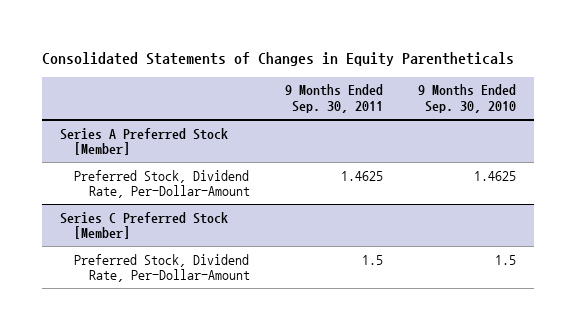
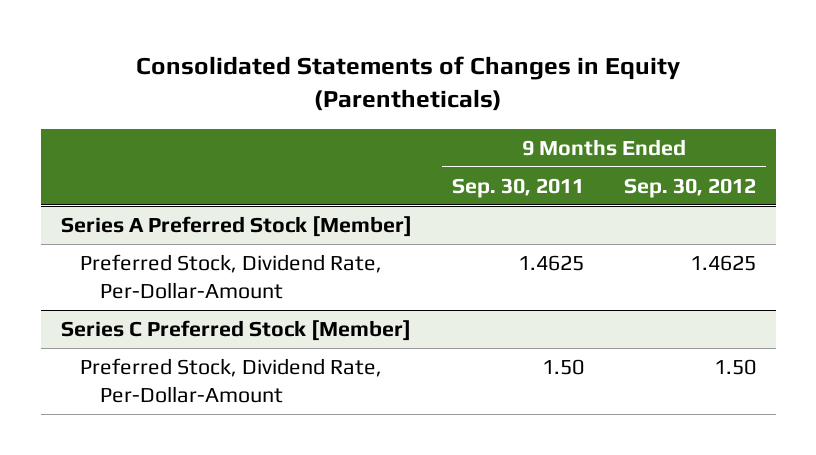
[42,52,515,67] Consolidated Statements of Changes in Equity Parentheticals -> [136,55,681,112] Consolidated Statements of Changes in Equity (Parentheticals)
[418,84,517,114] 9 Months Ended Sep. 30, 2010 -> none
none -> [623,177,756,198] Sep. 30, 2012
[362,254,384,265] 1.5 -> [541,359,584,376] 1.50

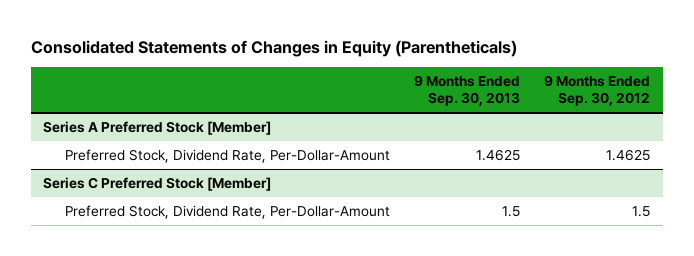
[451,177,584,198] Sep. 30, 2011 -> none
none -> [414,74,521,107] 9 Months Ended Sep. 30, 2013
[713,359,756,376] 1.50 -> [632,205,651,217] 1.5

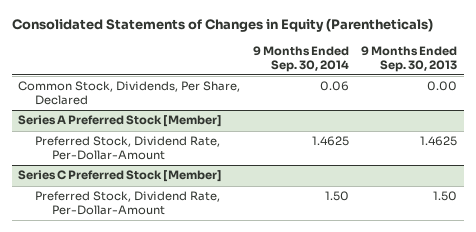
[544,74,651,107] 9 Months Ended Sep. 30, 2012 -> none
none -> [252,46,349,72] 9 Months Ended Sep. 30, 2014
none -> [18,81,241,106] Common Stock, Dividends, Per Share, Declared
[502,205,521,217] 1.5 -> [433,191,458,202] 1.50

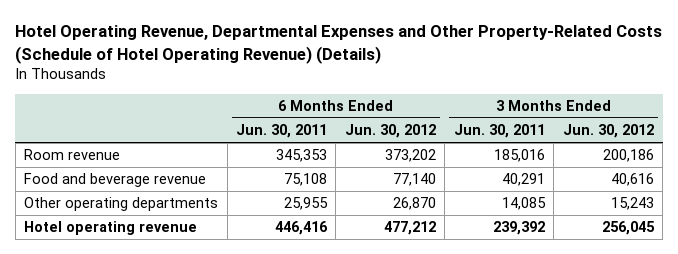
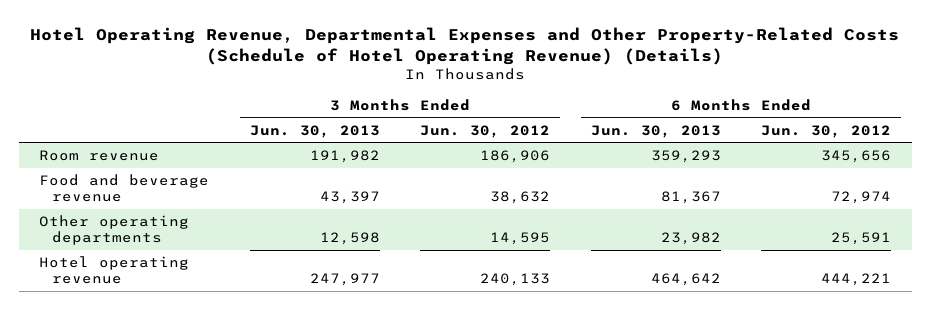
[235,124,327,139] Jun. 30, 2011 -> none
[453,124,545,139] Jun. 30, 2011 -> none
none -> [249,124,380,138] Jun. 30, 2013
none -> [590,124,721,138] Jun. 30, 2013
[384,149,436,163] 373,202 -> [821,150,892,164] 345,656
[602,149,654,163] 200,186 -> [480,150,551,164] 186,906
[392,173,436,187] 77,140 -> [831,191,892,205] 72,974
[610,173,654,187] 40,616 -> [490,191,551,205] 38,632
[392,197,436,211] 26,870 -> [831,232,892,246] 25,591
[610,197,654,211] 15,243 -> [490,232,551,246] 14,595
[383,221,436,236] 477,212 -> [821,273,892,287] 444,221
[601,221,655,236] 256,045 -> [480,273,551,287] 240,133

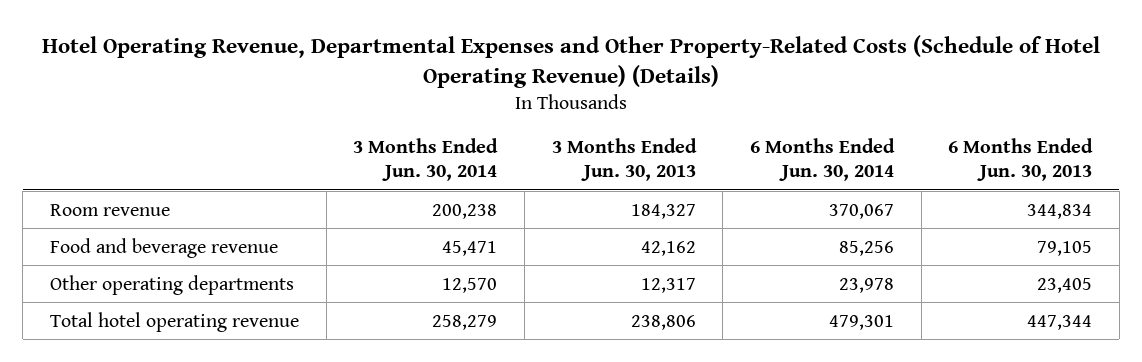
[420,124,551,138] Jun. 30, 2012 -> none
[761,124,892,138] Jun. 30, 2012 -> none
none -> [353,138,499,182] 3 Months Ended Jun. 30, 2014
none -> [749,138,895,182] 6 Months Ended Jun. 30, 2014
[309,150,380,164] 191,982 -> [630,203,696,219] 184,327
[650,150,721,164] 359,293 -> [1027,203,1093,219] 344,834
[319,191,380,205] 43,397 -> [640,240,696,256] 42,162
[660,191,721,205] 81,367 -> [1037,240,1093,256] 79,105
[319,232,380,246] 12,598 -> [640,277,696,293] 12,317
[660,232,721,246] 23,982 -> [1037,277,1093,293] 23,405
[39,256,190,285] Hotel operating revenue -> [49,311,299,332] Total hotel operating revenue
[309,273,380,287] 247,977 -> [630,314,696,330] 238,806
[650,273,721,287] 464,642 -> [1027,314,1093,330] 447,344

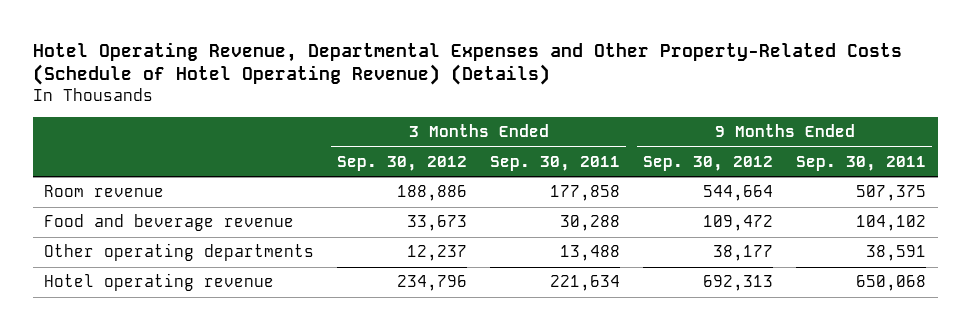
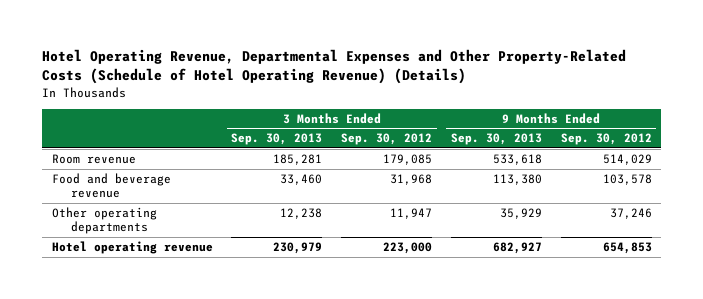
[490,155,621,171] Sep. 30, 2011 -> none
[796,155,927,171] Sep. 30, 2011 -> none
none -> [231,133,323,146] Sep. 30, 2013
none -> [450,133,542,146] Sep. 30, 2013
[397,185,468,202] 188,886 -> [383,154,433,166] 179,085
[703,185,774,202] 544,664 -> [602,154,652,166] 514,029
[407,215,468,232] 33,673 -> [390,174,433,186] 31,968
[703,215,774,232] 109,472 -> [602,174,652,186] 103,578
[407,245,468,262] 12,237 -> [390,208,433,220] 11,947
[713,245,774,262] 38,177 -> [609,208,652,220] 37,246
[397,275,468,292] 234,796 -> [383,242,433,255] 223,000
[703,275,774,292] 692,313 -> [602,242,652,255] 654,853

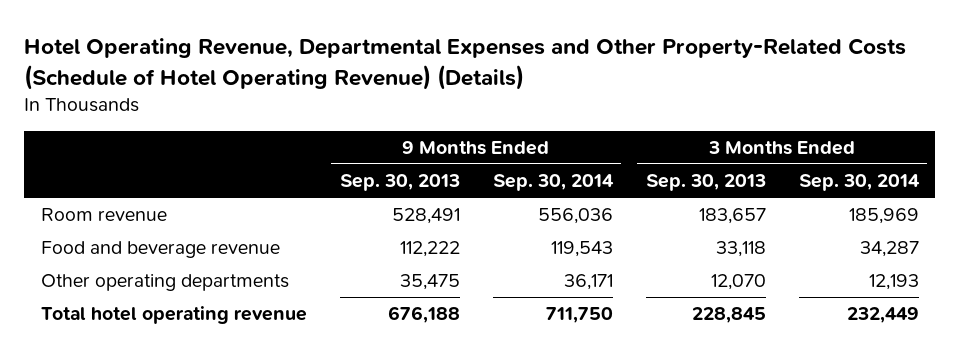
[341,133,433,146] Sep. 30, 2012 -> none
[560,133,652,146] Sep. 30, 2012 -> none
none -> [492,174,614,192] Sep. 30, 2014
none -> [798,174,920,192] Sep. 30, 2014
[273,154,323,166] 185,281 -> [698,208,766,225] 183,657
[492,154,542,166] 533,618 -> [391,208,460,225] 528,491
[280,174,323,186] 33,460 -> [715,241,766,258] 33,118
[492,174,542,186] 113,380 -> [399,241,460,258] 112,222
[280,208,323,220] 12,238 -> [710,274,766,291] 12,070
[499,208,542,220] 35,929 -> [399,274,460,291] 35,475
[51,241,213,255] Hotel operating revenue -> [40,306,307,325] Total hotel operating revenue
[273,242,323,255] 230,979 -> [691,307,766,324] 228,845
[492,242,542,255] 682,927 -> [387,306,460,324] 676,188

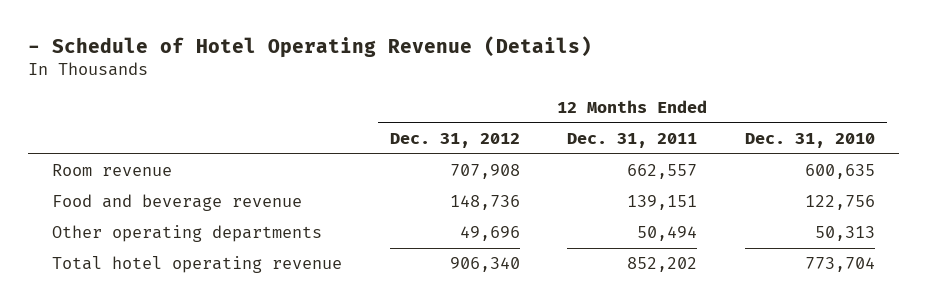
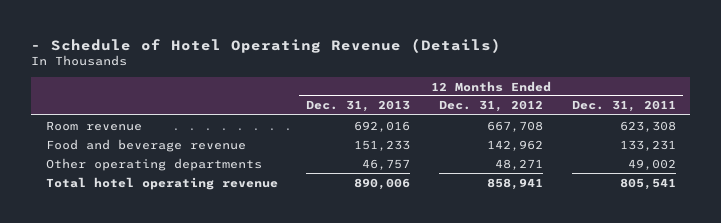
[745,132,876,148] Dec. 31, 2010 -> none
none -> [306,100,411,113] Dec. 31, 2013
[449,164,520,180] 707,908 -> [487,120,544,132] 667,708
[627,164,698,180] 662,557 -> [619,120,676,132] 623,308
[449,195,520,211] 148,736 -> [487,139,544,151] 142,962
[627,195,698,211] 139,151 -> [619,139,676,151] 133,231
[459,226,520,242] 49,696 -> [495,158,544,170] 48,271
[637,226,698,242] 50,494 -> [627,158,676,170] 49,002
[449,257,520,273] 906,340 -> [487,177,544,190] 858,941
[627,257,698,273] 852,202 -> [619,177,676,190] 805,541

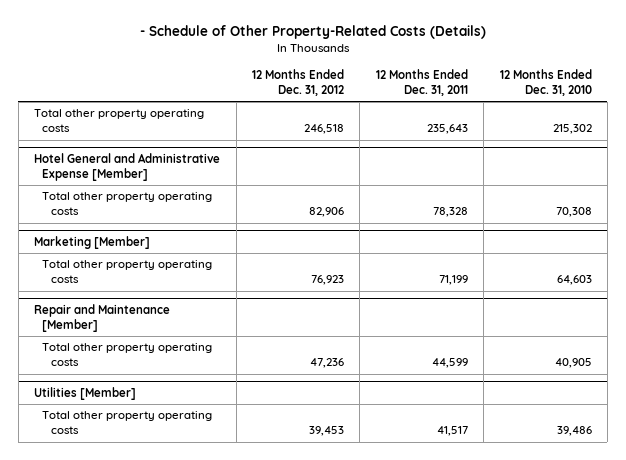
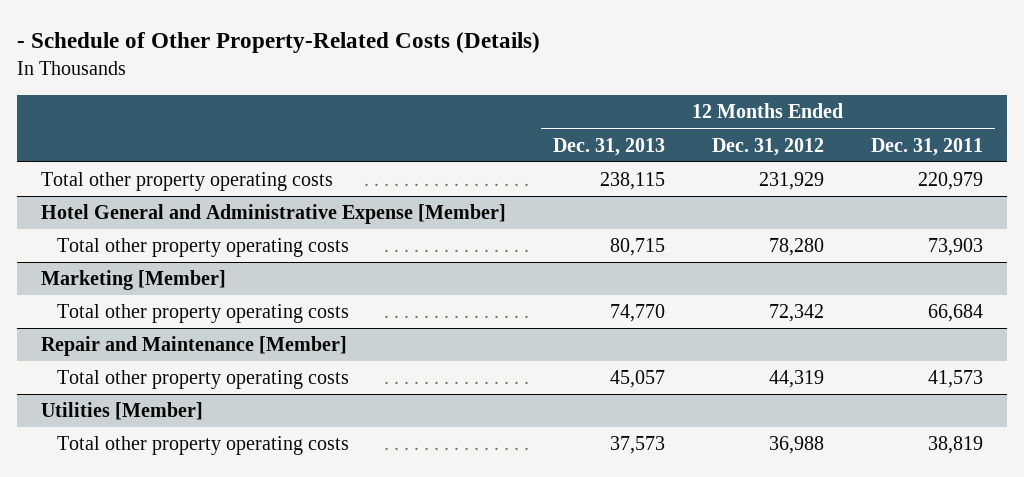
[499,69,592,97] 12 Months Ended Dec. 31, 2010 -> none
none -> [553,137,666,156] Dec. 31, 2013
[303,124,344,135] 246,518 -> [759,172,825,191] 231,929
[426,124,468,135] 235,643 -> [918,172,984,191] 220,979
[308,207,344,218] 82,906 -> [769,238,825,257] 78,280
[432,207,468,218] 78,328 -> [928,238,984,257] 73,903
[310,275,344,286] 76,923 -> [769,304,825,323] 72,342
[438,275,468,286] 71,199 -> [928,304,984,323] 66,684
[309,358,344,369] 47,236 -> [769,370,825,389] 44,319
[431,358,468,369] 44,599 -> [928,370,984,389] 41,573
[308,426,344,437] 39,453 -> [769,436,825,455] 36,988
[436,426,468,437] 41,517 -> [928,436,984,455] 38,819

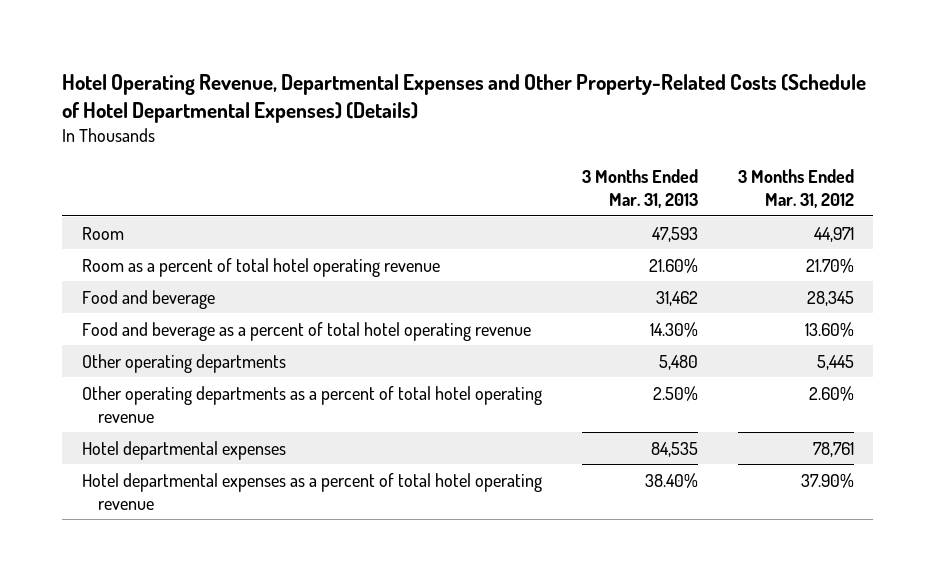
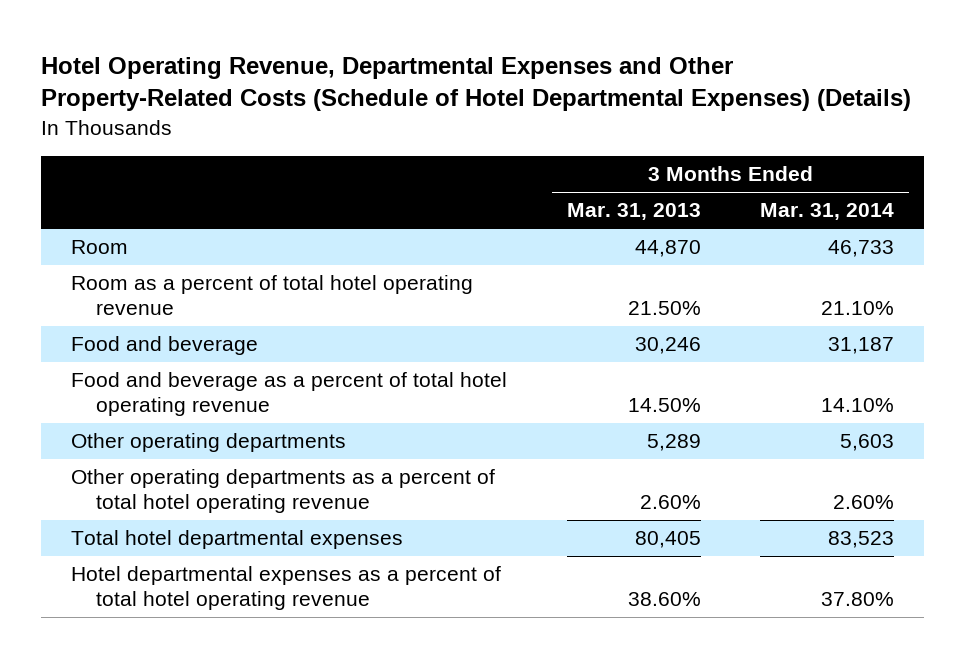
[737,169,854,209] 3 Months Ended Mar. 31, 2012 -> none
none -> [760,203,895,221] Mar. 31, 2014
[651,226,698,242] 47,593 -> [634,240,701,258] 44,870
[648,257,698,273] 21.60% -> [627,301,701,316] 21.50%
[655,290,698,306] 31,462 -> [634,337,701,355] 30,246
[649,321,698,337] 14.30% -> [627,398,701,413] 14.50%
[658,354,698,370] 5,480 -> [646,434,701,452] 5,289
[652,385,698,401] 2.50% -> [639,495,701,510] 2.60%
[81,440,286,460] Hotel departmental expenses -> [70,530,403,550] Total hotel departmental expenses
[650,441,698,457] 84,535 -> [634,531,701,549] 80,405
[644,472,698,488] 38.40% -> [627,592,701,607] 38.60%

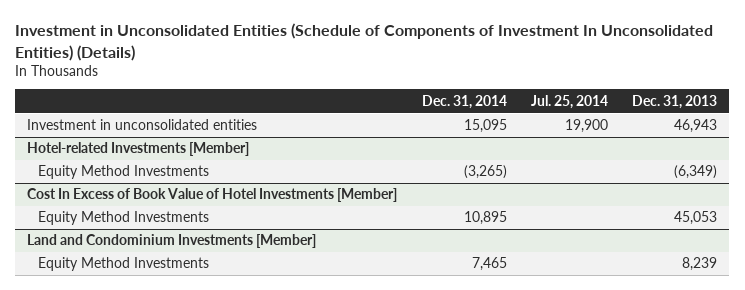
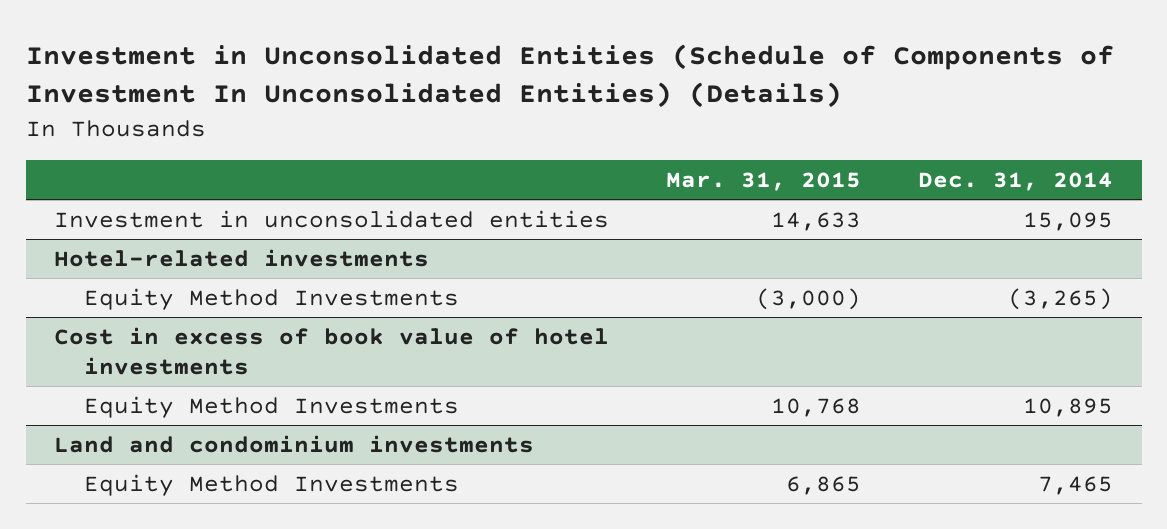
[530,94,608,109] Jul. 25, 2014 -> none
[632,94,718,109] Dec. 31, 2013 -> none
none -> [666,172,862,192] Mar. 31, 2015
[27,142,250,157] Hotel-related Investments [Member] -> [54,248,430,267] Hotel-related investments
[27,188,398,203] Cost In Excess of Book Value of Hotel Investments [Member] -> [54,326,610,375] Cost in excess of book value of hotel investments
[27,234,317,249] Land and Condominium Investments [Member] -> [54,434,535,453] Land and condominium investments

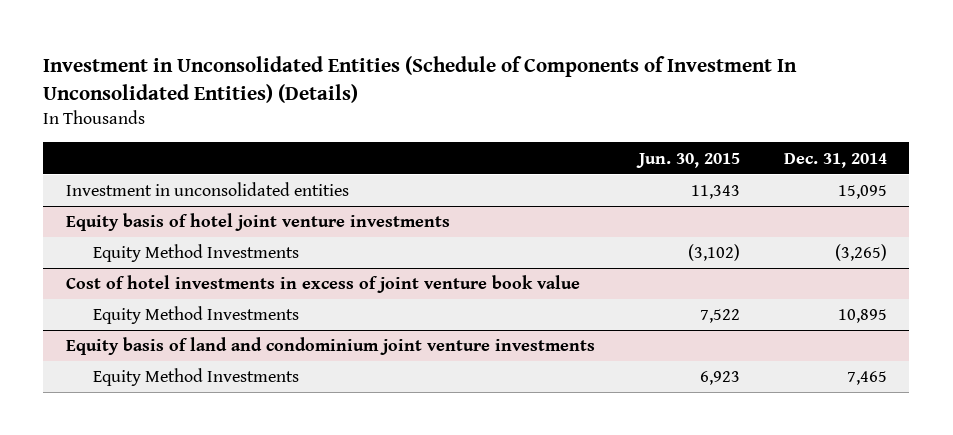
[666,172,862,192] Mar. 31, 2015 -> none
none -> [635,152,740,168] Jun. 30, 2015
[54,248,430,267] Hotel-related investments -> [65,213,450,232] Equity basis of hotel joint venture investments
[54,326,610,375] Cost in excess of book value of hotel investments -> [65,275,580,294] Cost of hotel investments in excess of joint venture book value
[54,434,535,453] Land and condominium investments -> [65,337,595,356] Equity basis of land and condominium joint venture investments

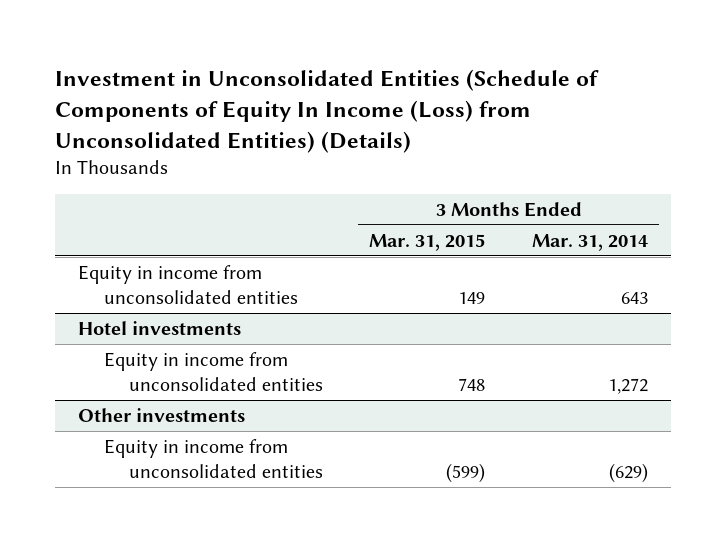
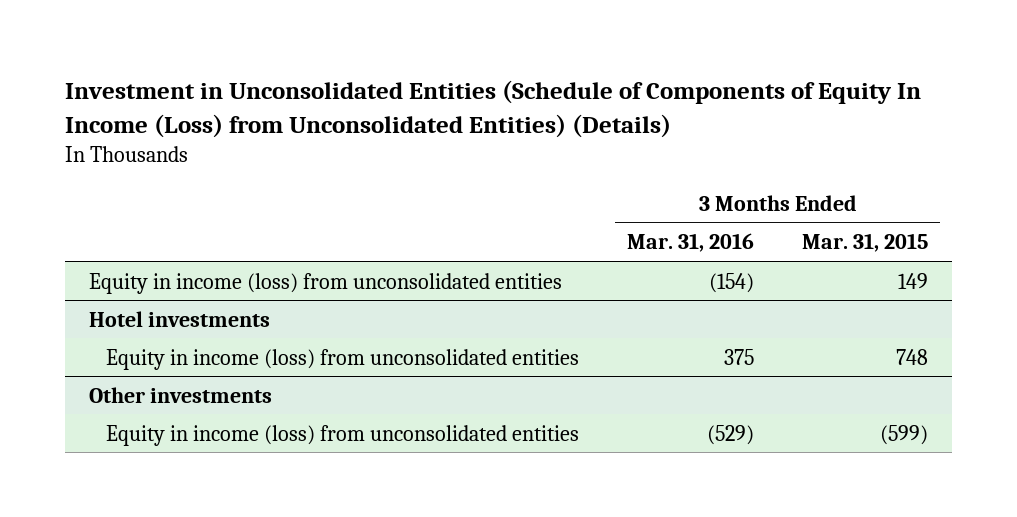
[531,233,648,251] Mar. 31, 2014 -> none
none -> [627,233,755,253] Mar. 31, 2016
[78,264,298,305] Equity in income from unconsolidated entities -> [88,272,562,294] Equity in income (loss) from unconsolidated entities
[103,351,324,392] Equity in income from unconsolidated entities -> [106,348,580,370] Equity in income (loss) from unconsolidated entities
[103,438,324,479] Equity in income from unconsolidated entities -> [106,424,580,446] Equity in income (loss) from unconsolidated entities

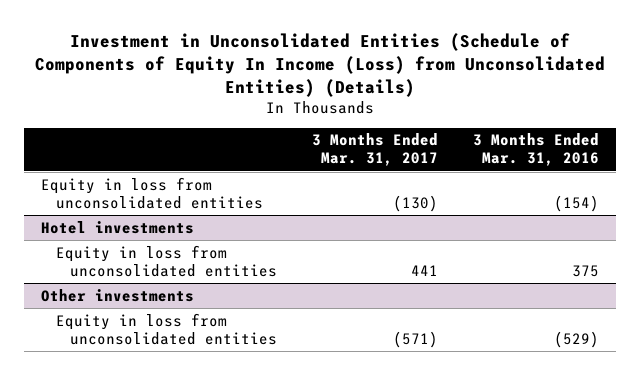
[802,233,929,253] Mar. 31, 2015 -> none
none -> [312,133,439,167] 3 Months Ended Mar. 31, 2017
[88,272,562,294] Equity in income (loss) from unconsolidated entities -> [40,176,263,209] Equity in loss from unconsolidated entities
[106,348,580,370] Equity in income (loss) from unconsolidated entities -> [55,244,278,277] Equity in loss from unconsolidated entities
[106,424,580,446] Equity in income (loss) from unconsolidated entities -> [55,312,278,345] Equity in loss from unconsolidated entities

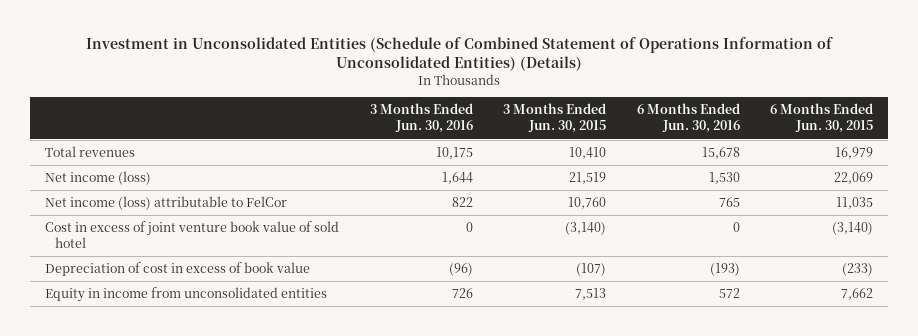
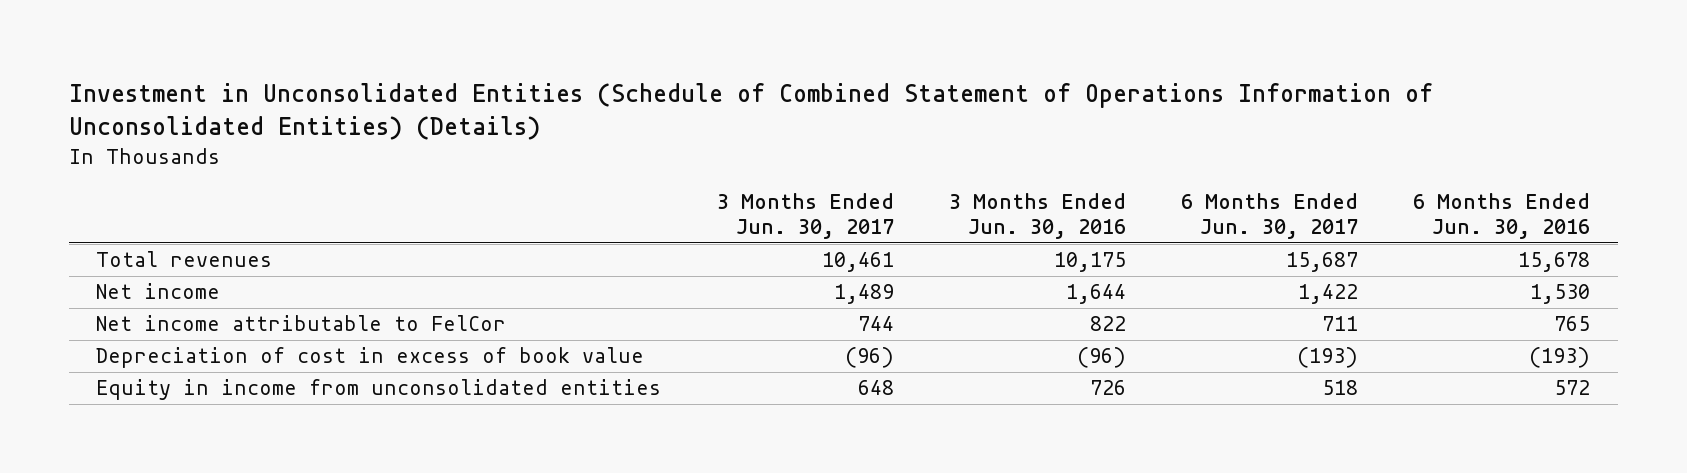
[503,103,607,134] 3 Months Ended Jun. 30, 2015 -> none
[770,103,874,134] 6 Months Ended Jun. 30, 2015 -> none
none -> [716,192,894,240] 3 Months Ended Jun. 30, 2017
none -> [1181,192,1359,240] 6 Months Ended Jun. 30, 2017
[45,221,340,249] Cost in excess of joint venture book value of sold hotel -> none
[45,171,152,186] Net income (loss) -> [96,283,221,300] Net income
[45,196,288,211] Net income (loss) attributable to FelCor -> [96,315,507,332] Net income attributable to FelCor

